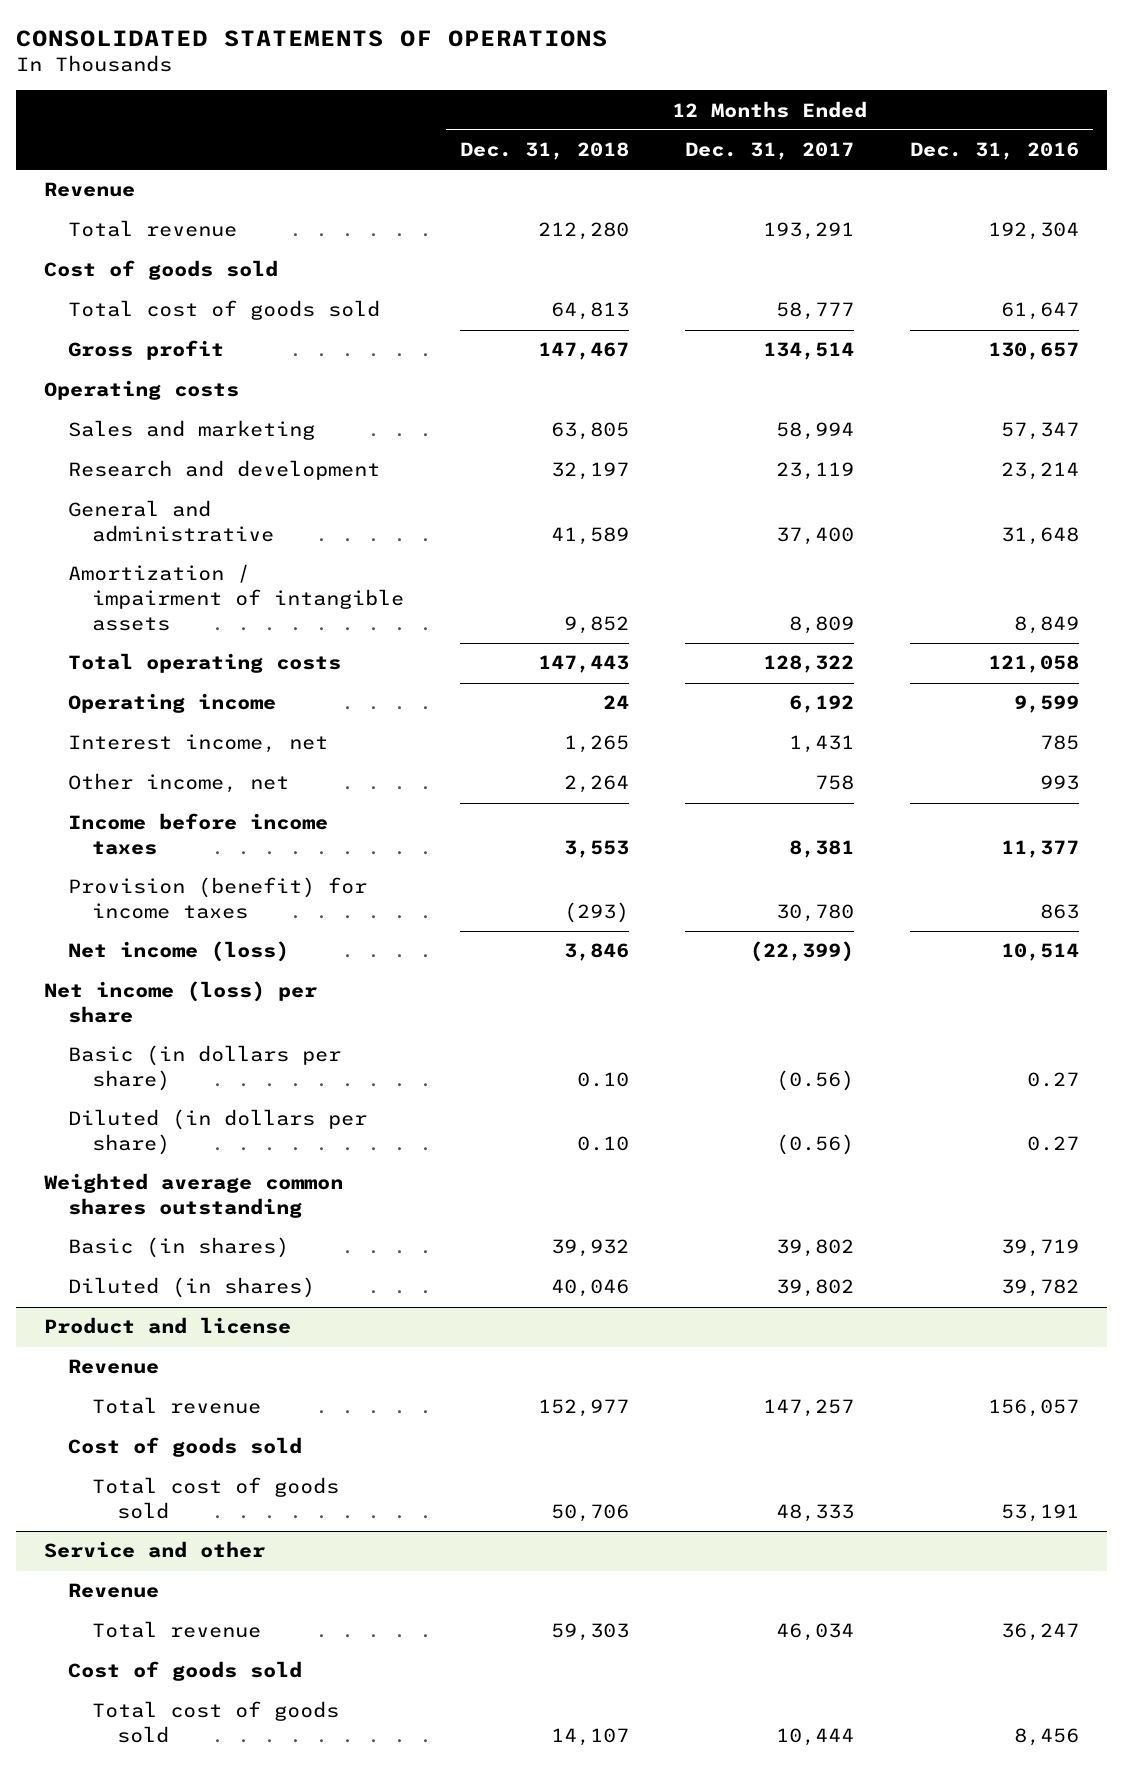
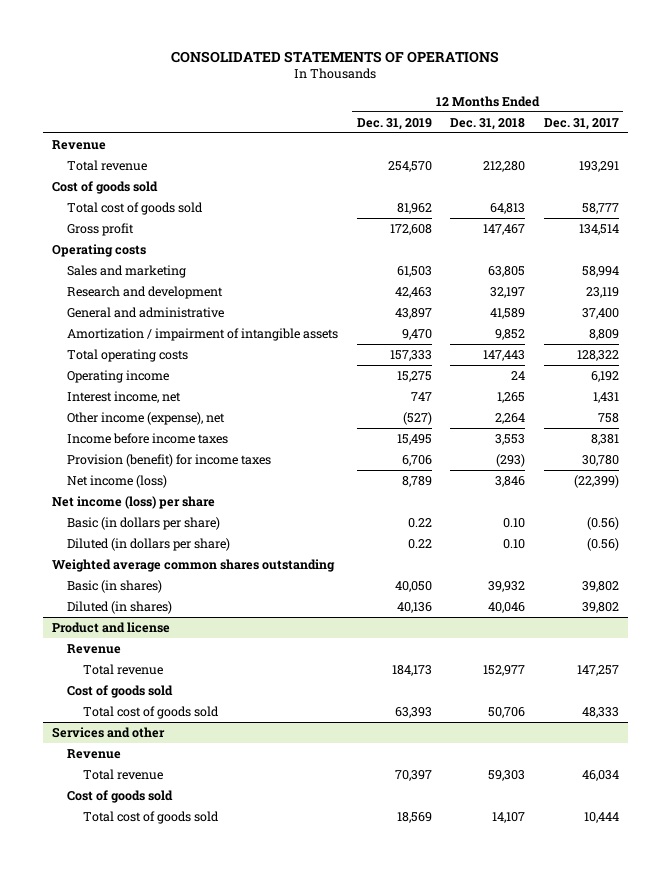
[909,142,1079,161] Dec. 31, 2016 -> none
none -> [356,117,432,130] Dec. 31, 2019
[68,773,290,794] Other income, net -> [67,411,226,425] Other income (expense), net
[43,1541,266,1559] Service and other -> [51,726,165,738] Services and other

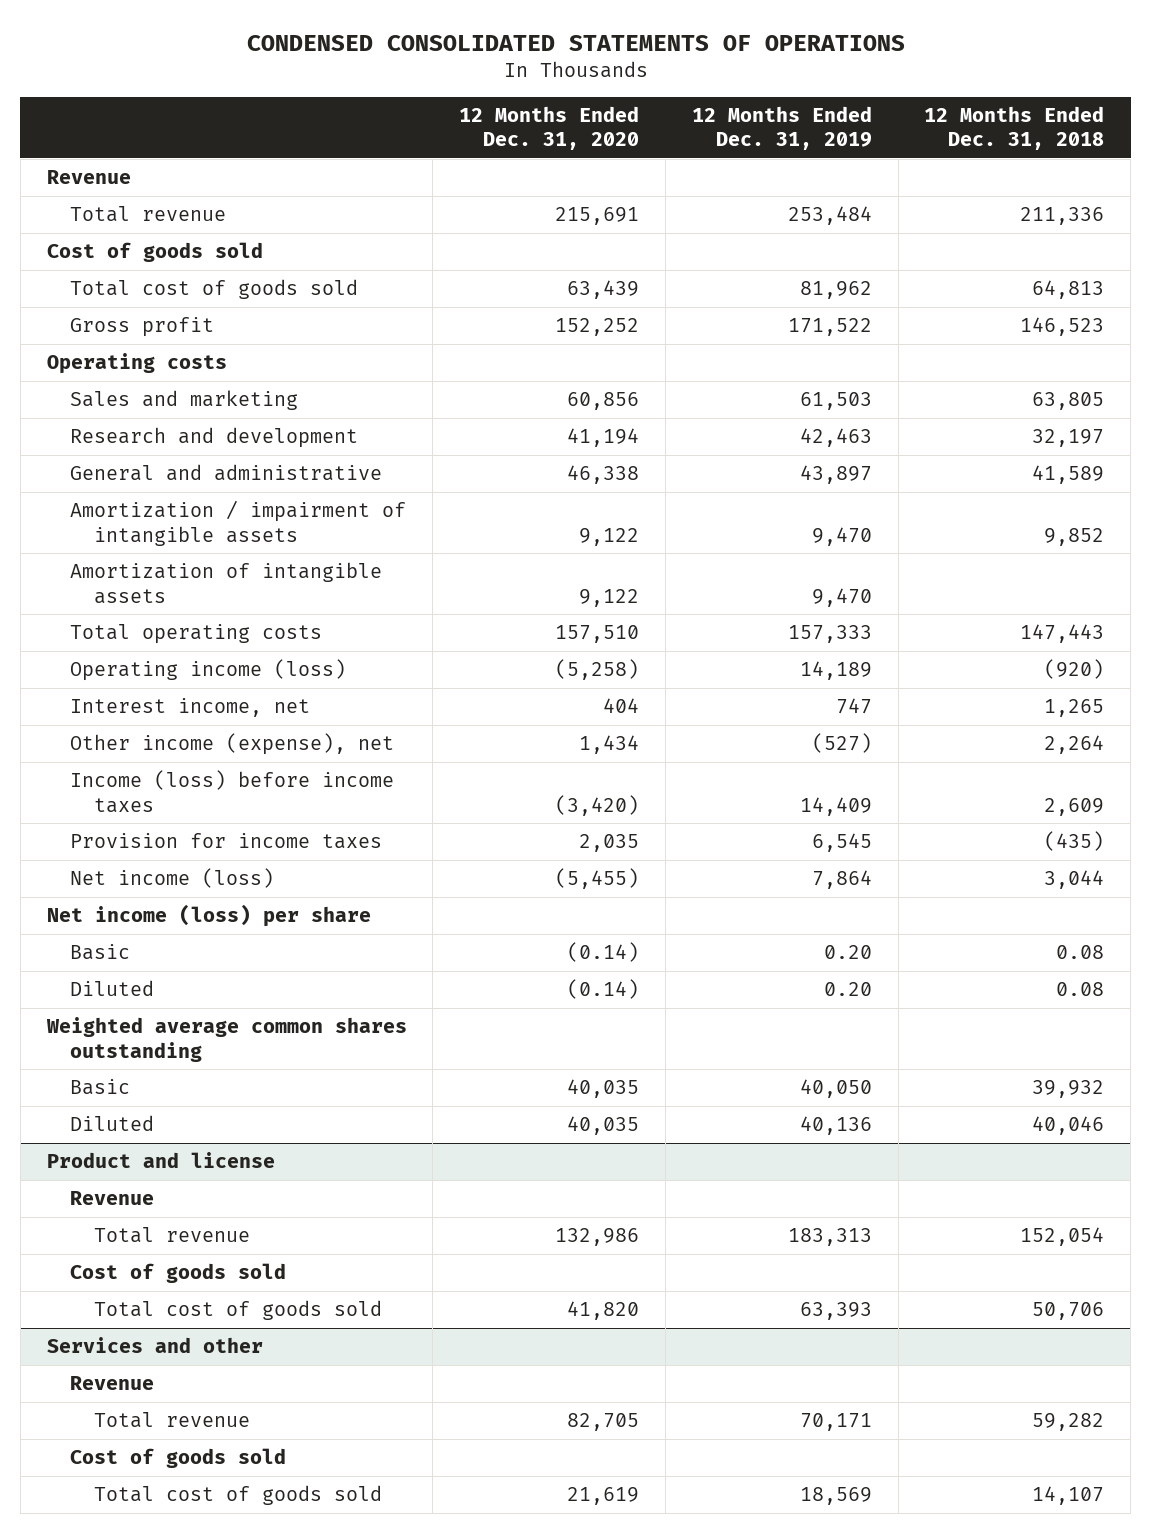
[171,50,500,63] CONSOLIDATED STATEMENTS OF OPERATIONS -> [246,34,905,51] CONDENSED CONSOLIDATED STATEMENTS OF OPERATIONS
[543,117,619,130] Dec. 31, 2017 -> none
none -> [459,105,640,151] 12 Months Ended Dec. 31, 2020
[387,160,432,172] 254,570 -> [787,206,872,226] 253,484
[483,160,526,172] 212,280 -> [1020,207,1105,226] 211,336
[389,223,432,235] 172,608 -> [787,318,872,337] 171,522
[483,223,526,235] 147,467 -> [1020,317,1105,337] 146,523
none -> [70,562,383,604] Amortization of intangible assets
[67,369,170,383] Operating income -> [70,659,347,682] Operating income (loss)
[396,370,432,382] 15,275 -> [799,661,872,681] 14,189
[511,370,526,380] 24 -> [1044,659,1105,680] (920)
[67,432,229,444] Income before income taxes -> [70,770,395,813] Income (loss) before income taxes
[396,433,432,445] 15,495 -> [799,796,872,816] 14,409
[495,433,526,445] 3,553 -> [1044,797,1105,816] 2,609
[67,453,272,467] Provision (benefit) for income taxes -> [70,833,383,850] Provision for income taxes
[401,454,432,466] 6,706 -> [811,833,872,853] 6,545
[496,453,526,467] (293) -> [1044,831,1105,852] (435)
[401,475,432,487] 8,789 -> [811,870,872,890] 7,864
[495,475,526,487] 3,846 -> [1044,870,1105,890] 3,044
[67,516,221,530] Basic (in dollars per share) -> [70,944,131,961] Basic
[407,517,432,528] 0.22 -> [823,945,872,960] 0.20
[503,517,526,528] 0.10 -> [1056,945,1105,960] 0.08
[67,537,231,551] Diluted (in dollars per share) -> [70,980,155,997] Diluted
[407,538,432,549] 0.22 -> [823,982,872,997] 0.20
[503,538,526,549] 0.10 -> [1056,982,1105,997] 0.08
[67,579,163,593] Basic (in shares) -> [70,1079,131,1096] Basic
[67,600,173,614] Diluted (in shares) -> [70,1115,155,1132] Diluted
[391,664,432,676] 184,173 -> [787,1228,872,1247] 183,313
[483,664,526,676] 152,977 -> [1020,1227,1105,1247] 152,054
[394,769,432,781] 70,397 -> [799,1413,872,1432] 70,171
[488,769,526,781] 59,303 -> [1032,1413,1105,1432] 59,282

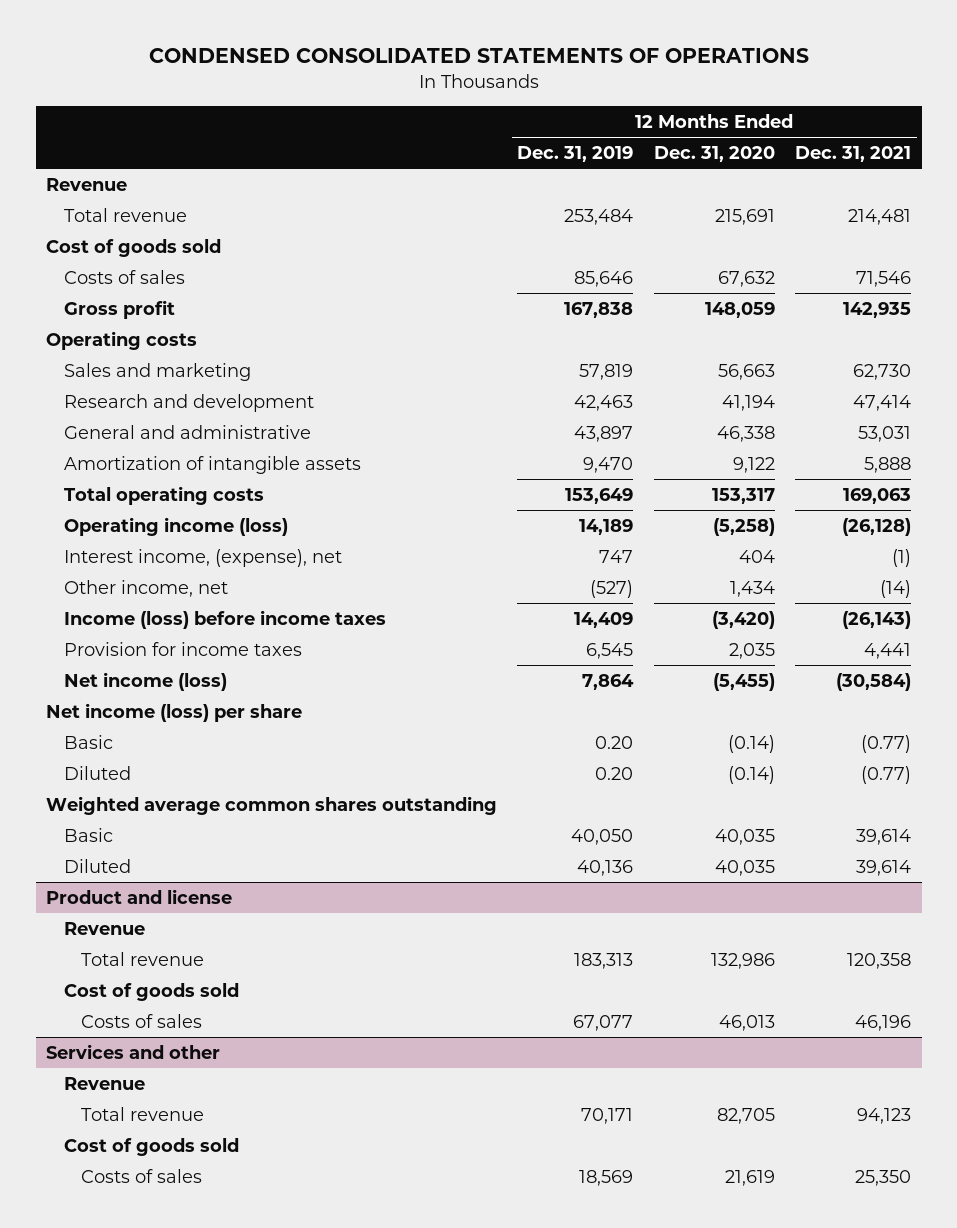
[924,105,1105,151] 12 Months Ended Dec. 31, 2018 -> none
none -> [795,146,912,163] Dec. 31, 2021
[70,279,359,300] Total cost of goods sold -> [63,269,185,284] Costs of sales
[567,280,640,300] 63,439 -> [717,270,775,287] 67,632
[799,281,872,300] 81,962 -> [574,270,634,287] 85,646
[555,318,640,337] 152,252 -> [704,301,775,318] 148,059
[787,318,872,337] 171,522 -> [564,301,634,318] 167,838
[567,392,640,411] 60,856 -> [717,363,775,380] 56,663
[799,392,872,411] 61,503 -> [579,363,634,380] 57,819
[70,500,407,546] Amortization / impairment of intangible assets -> none
[555,625,640,644] 157,510 -> [711,487,775,504] 153,317
[787,625,872,644] 157,333 -> [565,487,634,504] 153,649
[70,698,311,718] Interest income, net -> [63,548,342,567] Interest income, (expense), net
[70,733,395,756] Other income (expense), net -> [63,579,228,597] Other income, net
[94,1300,383,1321] Total cost of goods sold -> [81,1013,203,1028] Costs of sales
[567,1301,640,1321] 41,820 -> [718,1014,775,1031] 46,013
[799,1302,872,1321] 63,393 -> [573,1014,634,1031] 67,077
[94,1485,383,1506] Total cost of goods sold -> [81,1168,203,1183] Costs of sales

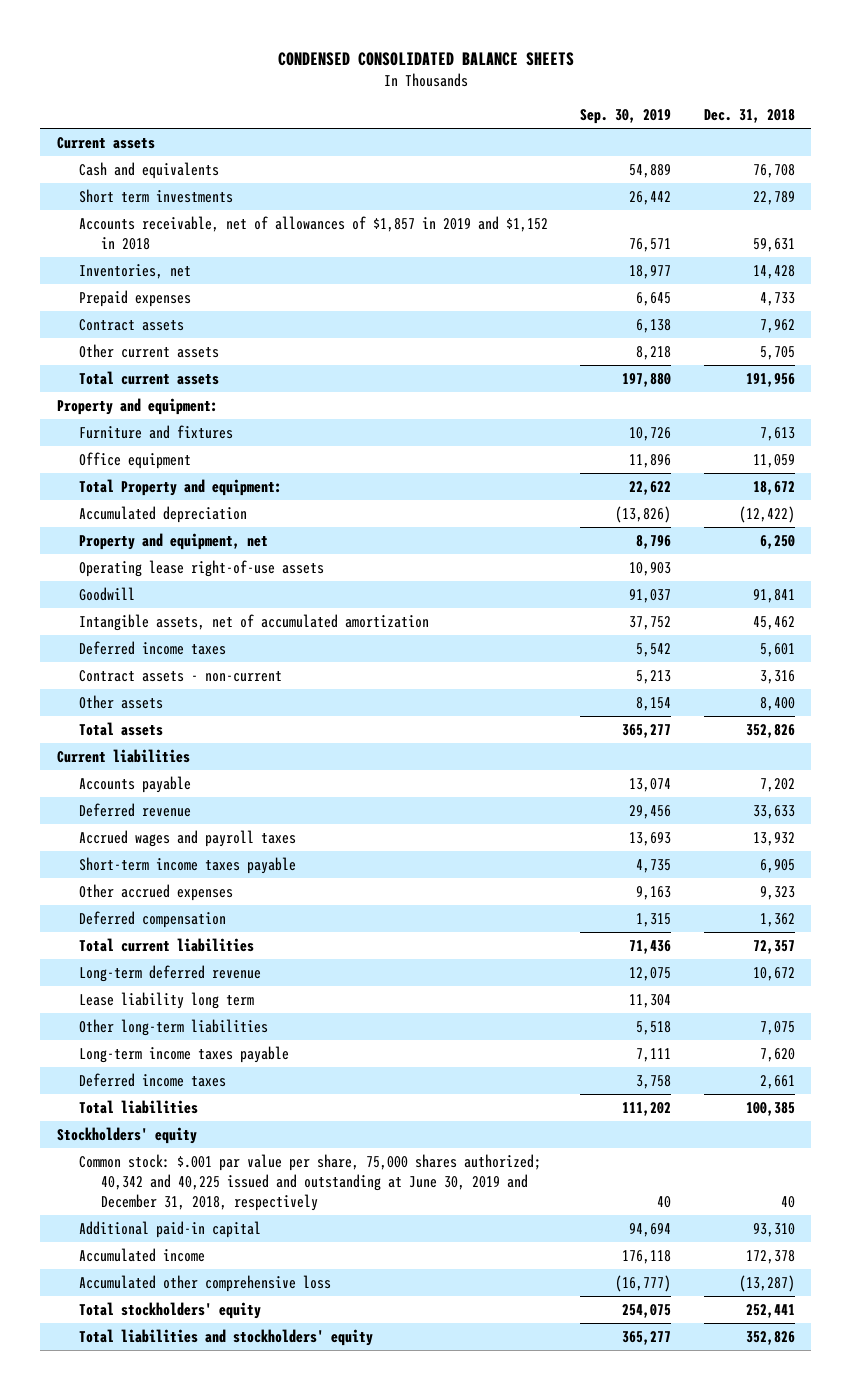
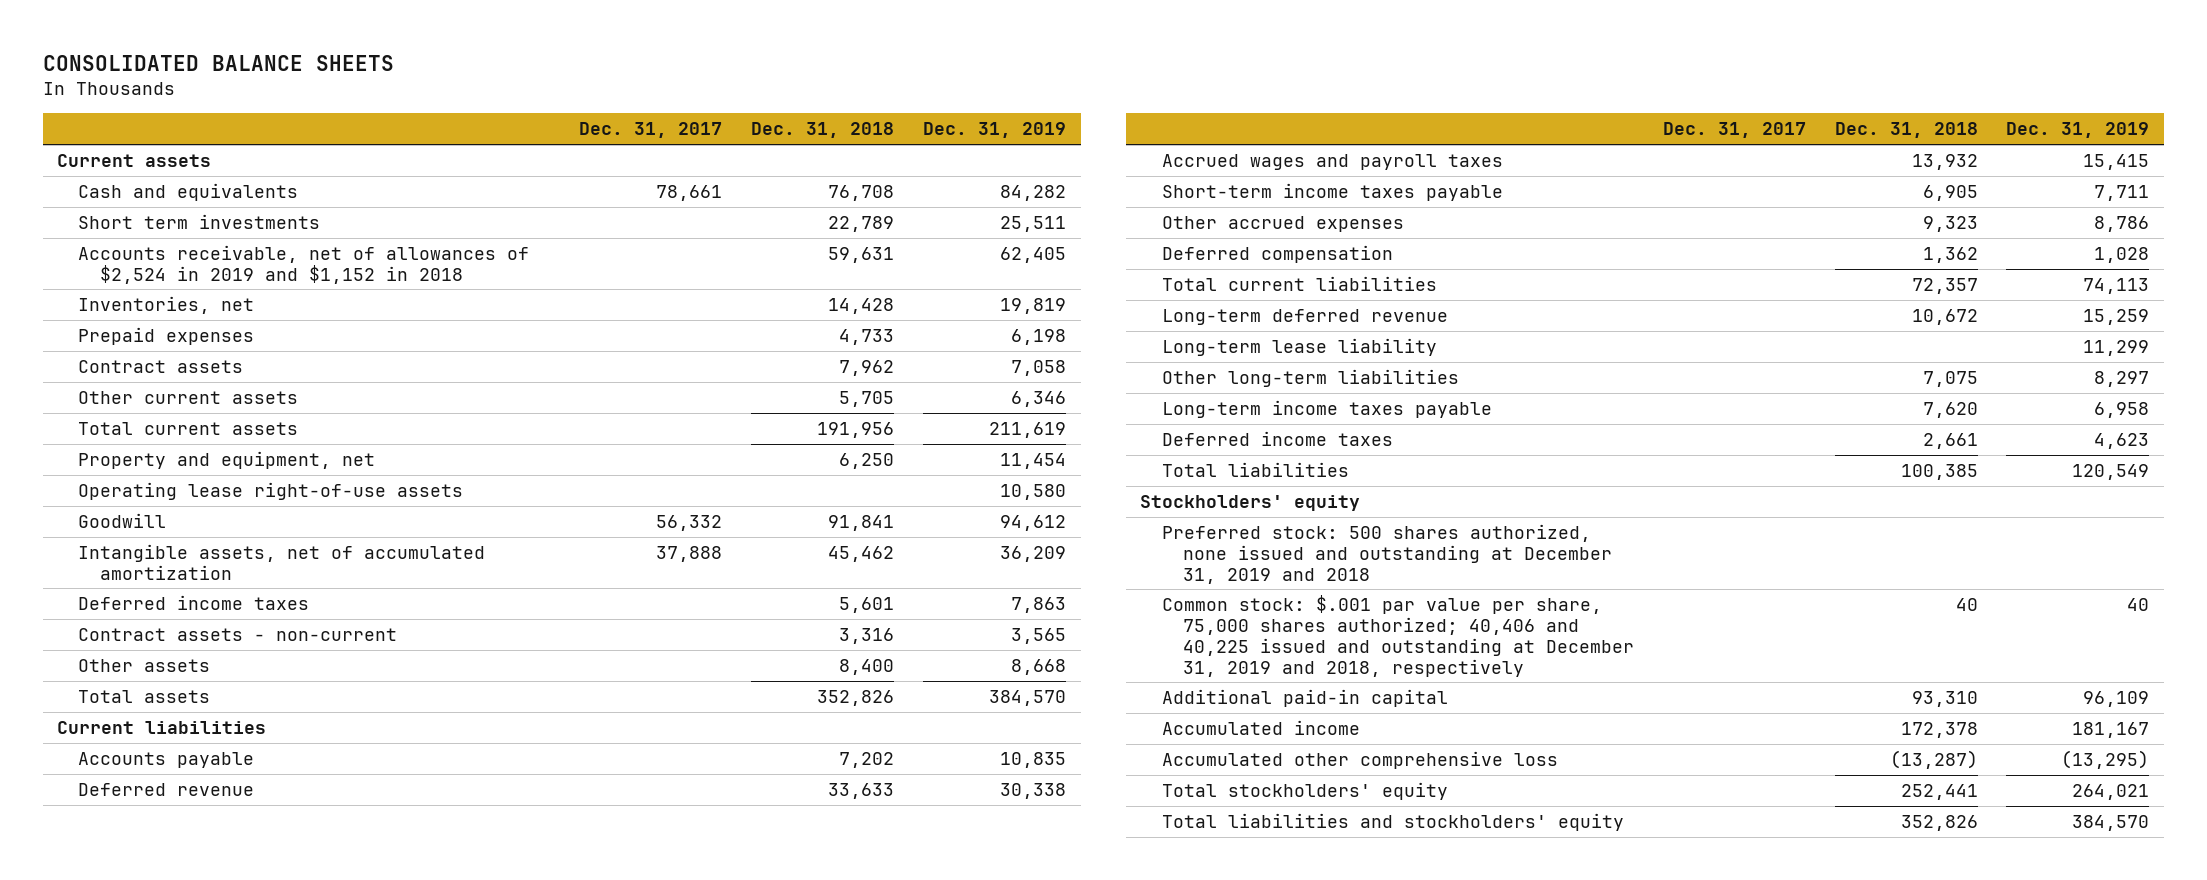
[277,51,574,66] CONDENSED CONSOLIDATED BALANCE SHEETS -> [42,54,394,71] CONSOLIDATED BALANCE SHEETS
[580,109,672,125] Sep. 30, 2019 -> none
none -> [579,122,723,139] Dec. 31, 2017
none -> [923,122,1067,139] Dec. 31, 2019
[78,215,548,250] Accounts receivable, net of allowances of $1,857 in 2019 and $1,152 in 2018 -> [78,244,530,284] Accounts receivable, net of allowances of $2,524 in 2019 and $1,152 in 2018
[56,397,218,415] Property and equipment: -> none
[78,424,233,439] Furniture and fixtures -> none
[78,451,191,469] Office equipment -> none
[78,478,282,496] Total Property and equipment: -> none
[78,505,247,523] Accumulated depreciation -> none
[78,991,254,1009] Lease liability long term -> [1161,337,1437,356] Long-term lease liability
none -> [1161,523,1612,584] Preferred stock: 500 shares authorized, none issued and outstanding at December 31, 2019 and 2018
[78,1153,541,1211] Common stock: $.001 par value per share, 75,000 shares authorized; 40,342 and 40,225 issued and outstanding at June 30, 2019 and December 31, 2018, respectively -> [1161,594,1634,677] Common stock: $.001 par value per share, 75,000 shares authorized; 40,406 and 40,225 issued and outstanding at December 31, 2019 and 2018, respectively

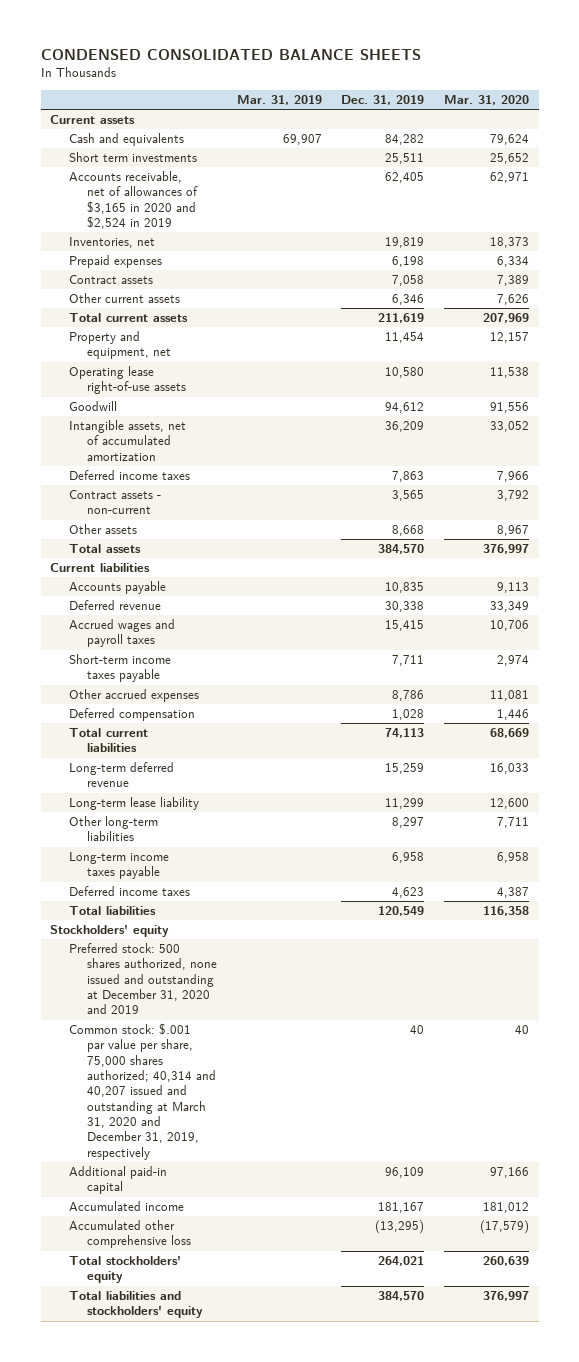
[42,54,394,71] CONSOLIDATED BALANCE SHEETS -> [40,49,421,61] CONDENSED CONSOLIDATED BALANCE SHEETS
[579,122,723,139] Dec. 31, 2017 -> none
[751,122,895,139] Dec. 31, 2018 -> none
none -> [236,95,322,106] Mar. 31, 2019
none -> [443,95,529,106] Mar. 31, 2020
[78,244,530,284] Accounts receivable, net of allowances of $2,524 in 2019 and $1,152 in 2018 -> [68,171,199,230] Accounts receivable, net of allowances of $3,165 in 2020 and $2,524 in 2019
[1161,523,1612,584] Preferred stock: 500 shares authorized, none issued and outstanding at December 31, 2019 and 2018 -> [68,943,218,1015] Preferred stock: 500 shares authorized, none issued and outstanding at December 31, 2020 and 2019
[1161,594,1634,677] Common stock: $.001 par value per share, 75,000 shares authorized; 40,406 and 40,225 issued and outstanding at December 31, 2019 and 2018, respectively -> [68,1023,217,1160] Common stock: $.001 par value per share, 75,000 shares authorized; 40,314 and 40,207 issued and outstanding at March 31, 2020 and December 31, 2019, respectively

